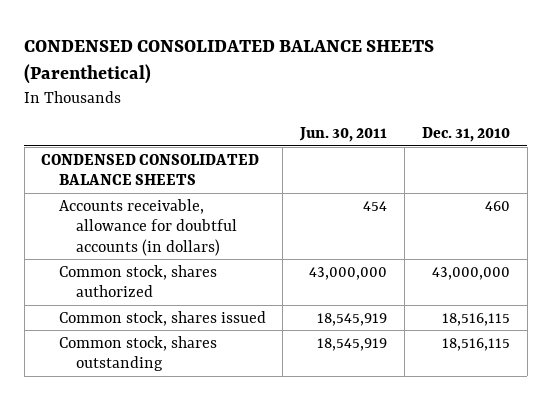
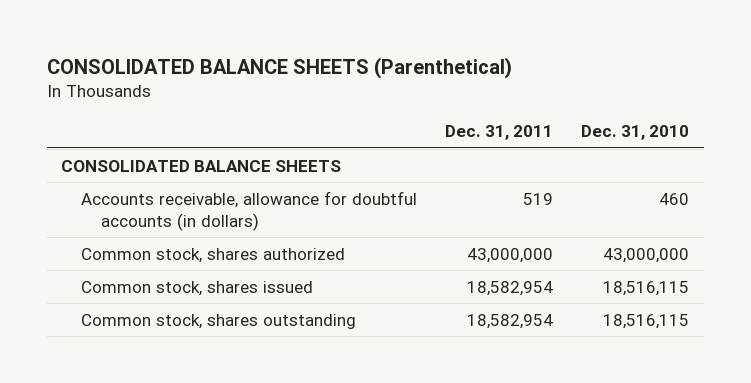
[24,39,435,85] CONDENSED CONSOLIDATED BALANCE SHEETS (Parenthetical) -> [47,56,513,79] CONSOLIDATED BALANCE SHEETS (Parenthetical)
[299,127,388,143] Jun. 30, 2011 -> none
none -> [445,125,554,141] Dec. 31, 2011
[41,153,260,186] CONDENSED CONSOLIDATED BALANCE SHEETS -> [61,159,342,172] CONSOLIDATED BALANCE SHEETS

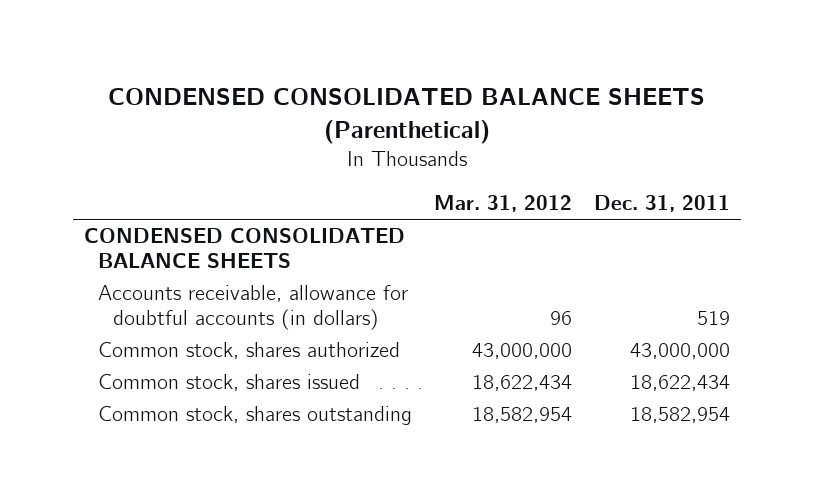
[47,56,513,79] CONSOLIDATED BALANCE SHEETS (Parenthetical) -> [107,88,705,144] CONDENSED CONSOLIDATED BALANCE SHEETS (Parenthetical)
[581,125,690,141] Dec. 31, 2010 -> none
none -> [434,195,573,213] Mar. 31, 2012
[61,159,342,172] CONSOLIDATED BALANCE SHEETS -> [83,228,405,269] CONDENSED CONSOLIDATED BALANCE SHEETS
[467,280,554,296] 18,582,954 -> [630,375,731,392] 18,622,434

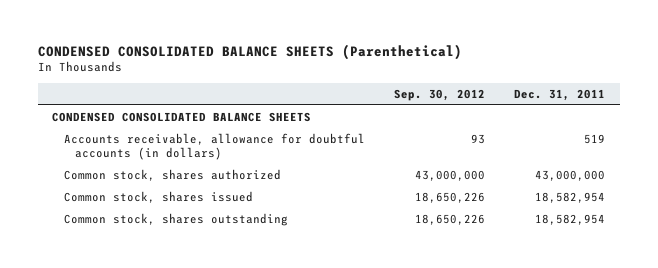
[434,195,573,213] Mar. 31, 2012 -> none
none -> [393,89,485,102] Sep. 30, 2012
[630,375,731,392] 18,622,434 -> [535,191,606,203] 18,582,954

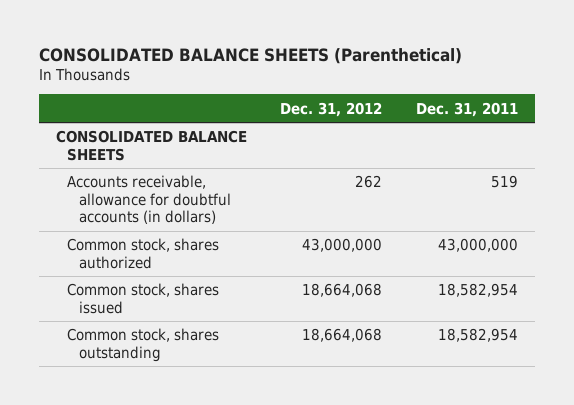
[37,43,462,60] CONDENSED CONSOLIDATED BALANCE SHEETS (Parenthetical) -> [38,47,462,64] CONSOLIDATED BALANCE SHEETS (Parenthetical)
[393,89,485,102] Sep. 30, 2012 -> none
none -> [280,101,383,117] Dec. 31, 2012
[52,111,312,122] CONDENSED CONSOLIDATED BALANCE SHEETS -> [55,130,247,161] CONSOLIDATED BALANCE SHEETS

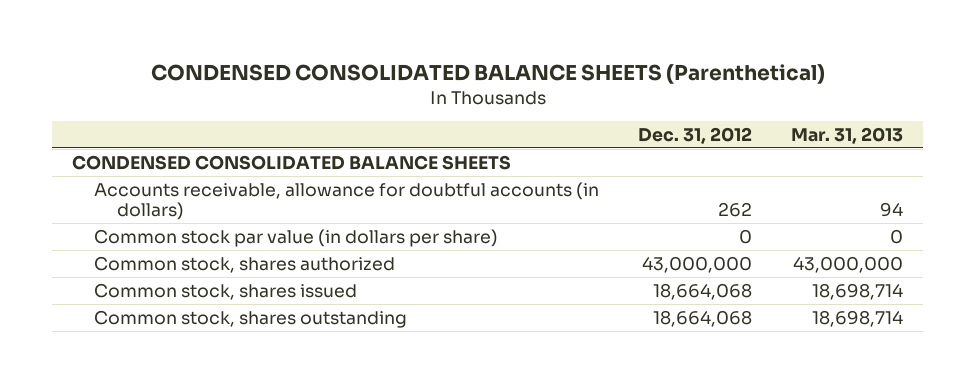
[38,47,462,64] CONSOLIDATED BALANCE SHEETS (Parenthetical) -> [150,63,825,84] CONDENSED CONSOLIDATED BALANCE SHEETS (Parenthetical)
[416,101,519,117] Dec. 31, 2011 -> none
none -> [791,127,904,145] Mar. 31, 2013
[55,130,247,161] CONSOLIDATED BALANCE SHEETS -> [71,154,511,170] CONDENSED CONSOLIDATED BALANCE SHEETS
none -> [94,228,499,247] Common stock par value (in dollars per share)

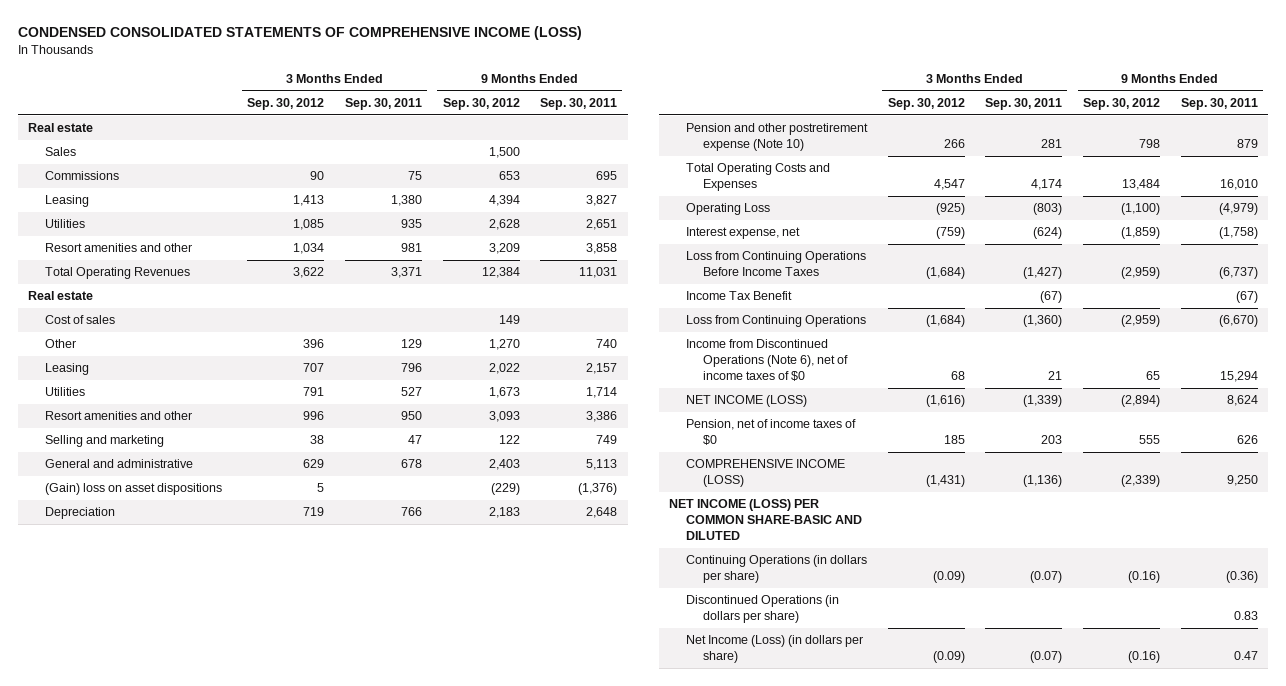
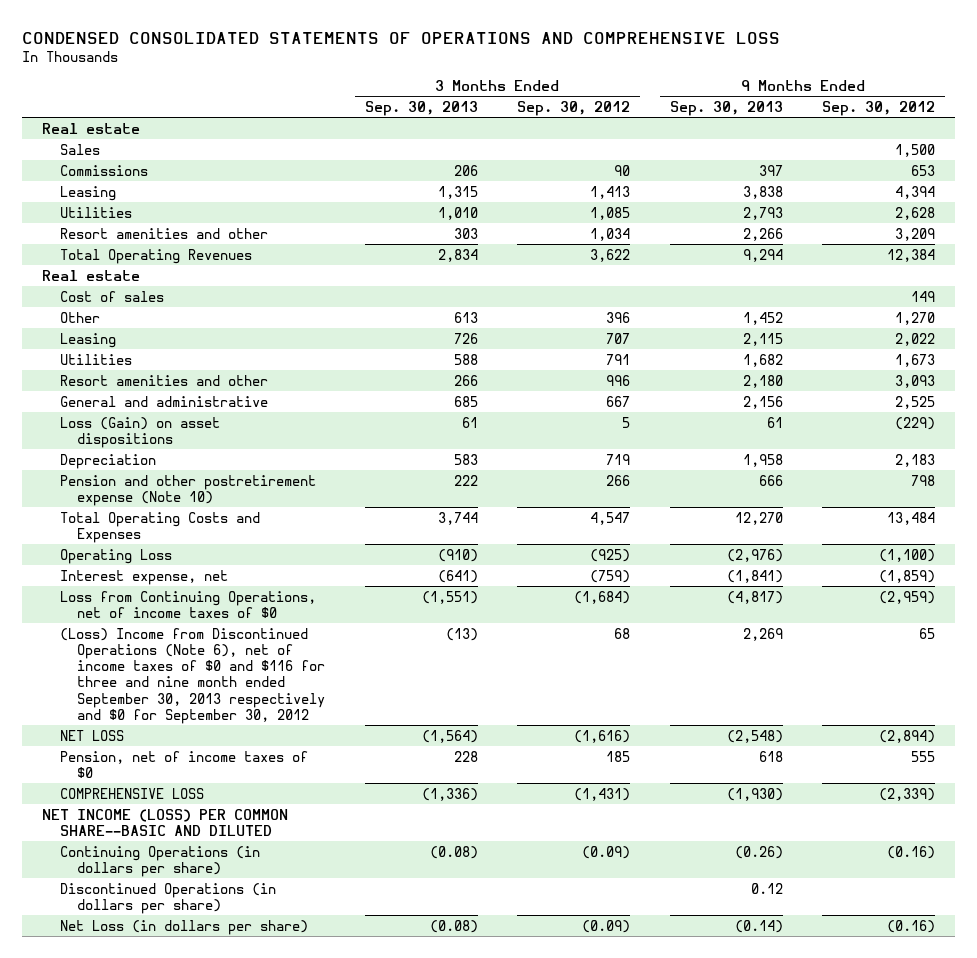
[18,26,583,41] CONDENSED CONSOLIDATED STATEMENTS OF COMPREHENSIVE INCOME (LOSS) -> [22,31,781,44] CONDENSED CONSOLIDATED STATEMENTS OF OPERATIONS AND COMPREHENSIVE LOSS
[344,97,422,110] Sep. 30, 2011 -> none
[540,97,618,110] Sep. 30, 2011 -> none
none -> [364,101,478,117] Sep. 30, 2013
none -> [669,101,783,117] Sep. 30, 2013
[45,435,165,448] Selling and marketing -> none
[303,459,325,469] 629 -> [606,395,631,407] 667
[488,459,520,471] 2,403 -> [895,395,936,409] 2,525
[45,483,223,496] (Gain) loss on asset dispositions -> [59,416,220,448] Loss (Gain) on asset dispositions
[685,251,866,277] Loss from Continuing Operations Before Income Taxes -> none
[685,291,792,301] Income Tax Benefit -> none
[685,315,866,328] Loss from Continuing Operations -> [59,590,316,618] Loss from Continuing Operations, net of income taxes of $0
[685,339,848,382] Income from Discontinued Operations (Note 6), net of income taxes of $0 -> [59,627,326,724] (Loss) Income from Discontinued Operations (Note 6), net of income taxes of $0 and $116 for three and nine month ended September 30, 2013 respectively and $0 for September 30, 2012
[685,395,807,408] NET INCOME (LOSS) -> [59,729,124,741] NET LOSS
[685,459,845,488] COMPREHENSIVE INCOME (LOSS) -> [59,787,204,799] COMPREHENSIVE LOSS
[668,499,862,541] NET INCOME (LOSS) PER COMMON SHARE-BASIC AND DILUTED -> [42,808,289,836] NET INCOME (LOSS) PER COMMON SHARE--BASIC AND DILUTED
[685,635,863,664] Net Income (Loss) (in dollars per share) -> [59,919,308,935] Net Loss (in dollars per share)

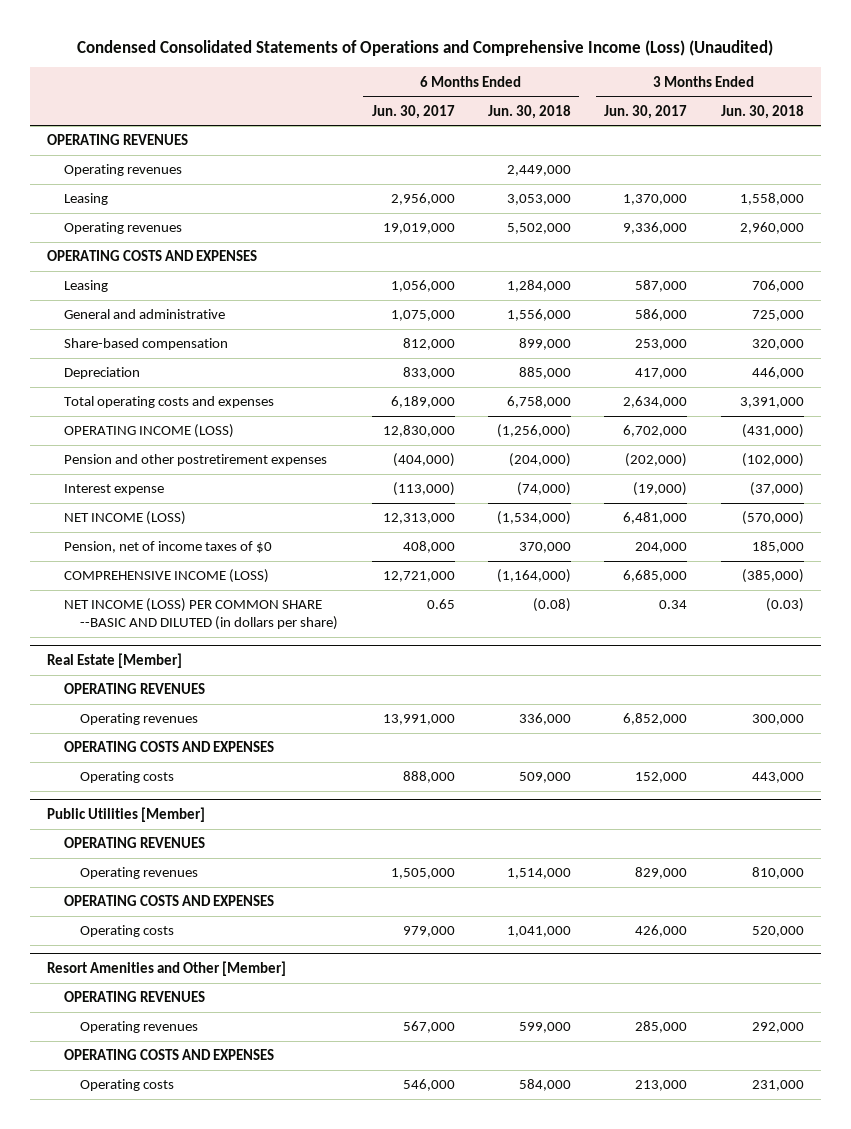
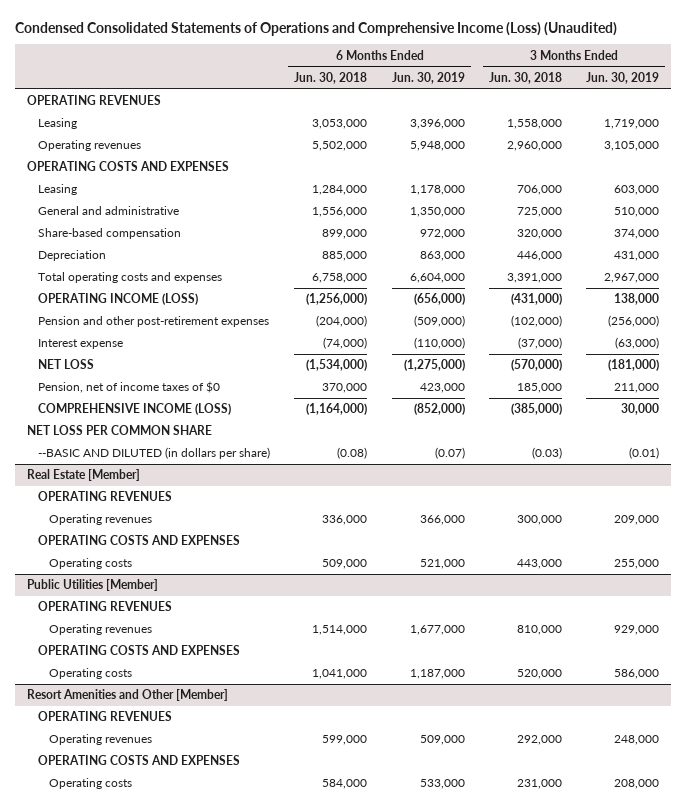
[371,104,455,119] Jun. 30, 2017 -> none
[604,104,688,119] Jun. 30, 2017 -> none
none -> [391,72,465,85] Jun. 30, 2019
none -> [586,72,660,85] Jun. 30, 2019
[63,164,182,177] Operating revenues -> none
[63,454,327,467] Pension and other postretirement expenses -> [38,316,270,328] Pension and other post-retirement expenses
[63,511,186,526] NET INCOME (LOSS) -> [38,359,95,370] NET LOSS
none -> [26,425,212,436] NET LOSS PER COMMON SHARE
[63,598,339,631] NET INCOME (LOSS) PER COMMON SHARE --BASIC AND DILUTED (in dollars per share) -> [38,447,271,460] --BASIC AND DILUTED (in dollars per share)

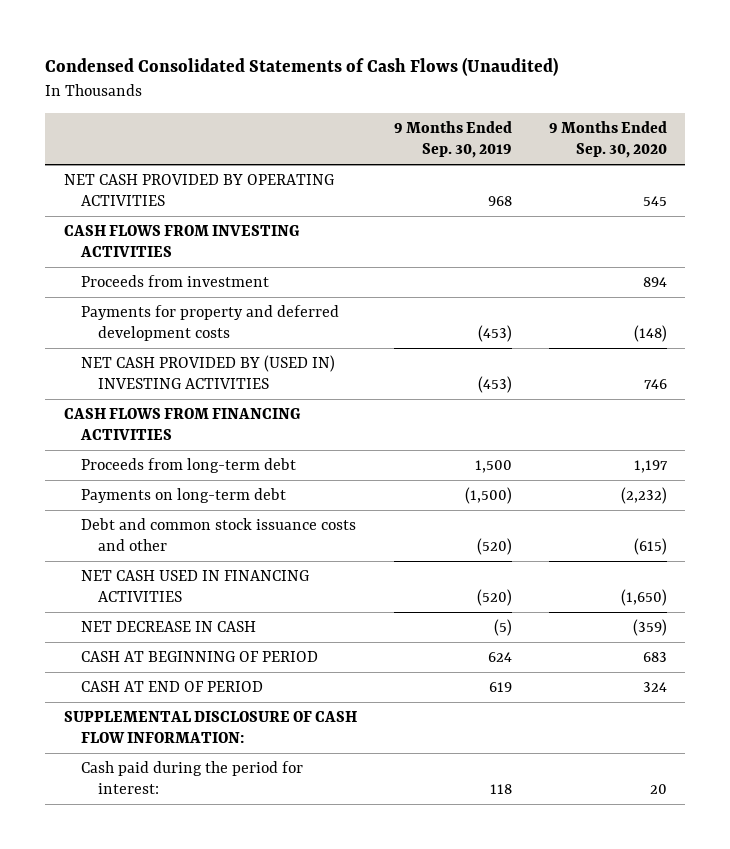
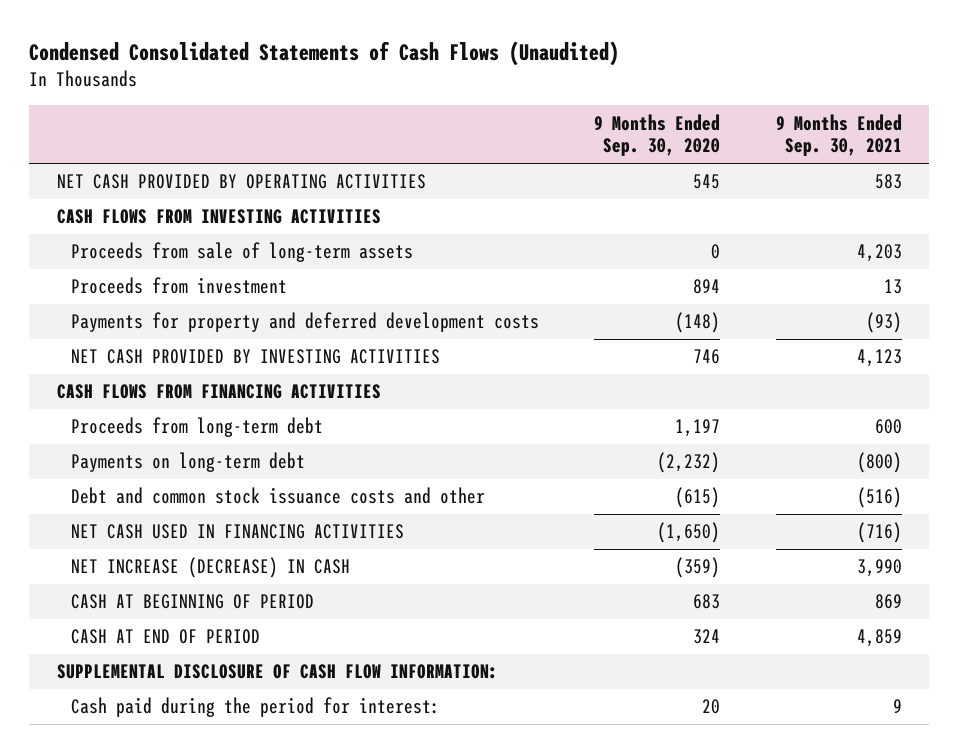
[393,121,512,159] 9 Months Ended Sep. 30, 2019 -> none
none -> [775,113,902,157] 9 Months Ended Sep. 30, 2021
none -> [70,242,413,263] Proceeds from sale of long-term assets
[81,355,336,389] NET CASH PROVIDED BY (USED IN) INVESTING ACTIVITIES -> [70,349,440,365] NET CASH PROVIDED BY INVESTING ACTIVITIES
[81,621,257,633] NET DECREASE IN CASH -> [70,557,350,579] NET INCREASE (DECREASE) IN CASH

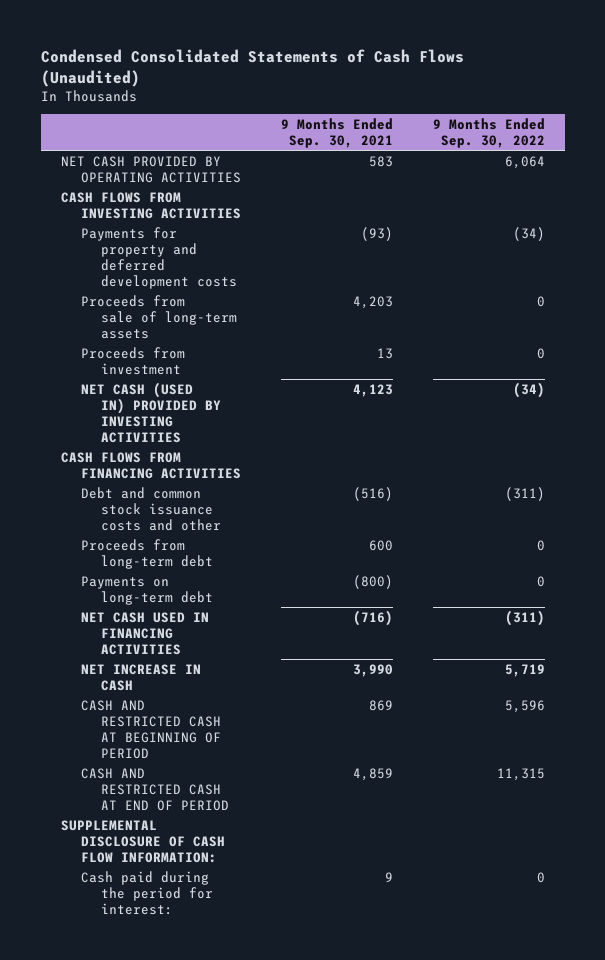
[594,113,721,157] 9 Months Ended Sep. 30, 2020 -> none
none -> [432,117,545,148] 9 Months Ended Sep. 30, 2022
[70,312,539,333] Payments for property and deferred development costs -> [80,226,238,289] Payments for property and deferred development costs
[70,349,440,365] NET CASH PROVIDED BY INVESTING ACTIVITIES -> [80,381,222,443] NET CASH (USED IN) PROVIDED BY INVESTING ACTIVITIES
[70,487,485,505] Debt and common stock issuance costs and other -> [80,486,222,531] Debt and common stock issuance costs and other
[70,557,350,579] NET INCREASE (DECREASE) IN CASH -> [80,663,201,691] NET INCREASE IN CASH
[70,594,314,610] CASH AT BEGINNING OF PERIOD -> [80,699,222,759] CASH AND RESTRICTED CASH AT BEGINNING OF PERIOD
[70,629,260,645] CASH AT END OF PERIOD -> [80,767,230,811] CASH AND RESTRICTED CASH AT END OF PERIOD

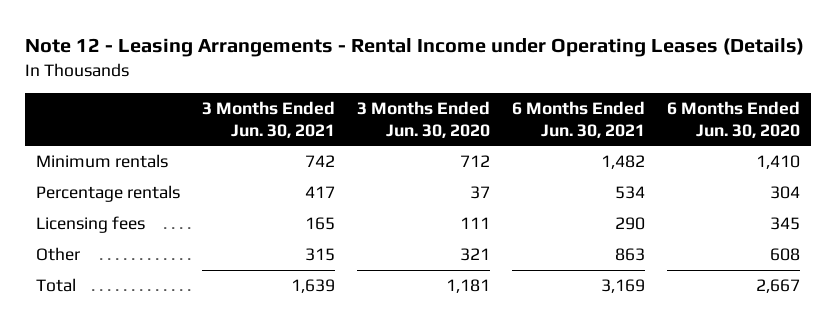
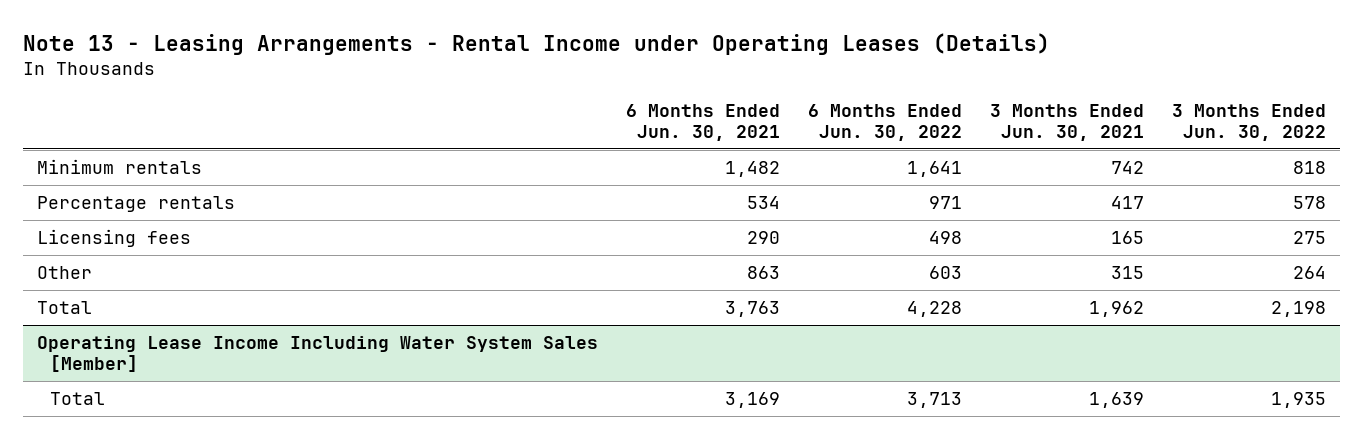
[25,38,805,58] Note 12 - Leasing Arrangements - Rental Income under Operating Leases (Details) -> [22,32,1050,55] Note 13 - Leasing Arrangements - Rental Income under Operating Leases (Details)
[356,101,490,138] 3 Months Ended Jun. 30, 2020 -> none
[666,101,800,138] 6 Months Ended Jun. 30, 2020 -> none
none -> [807,103,962,141] 6 Months Ended Jun. 30, 2022
none -> [1171,103,1326,141] 3 Months Ended Jun. 30, 2022
none -> [36,301,92,315] Total
none -> [36,336,598,372] Operating Lease Income Including Water System Sales [Member]

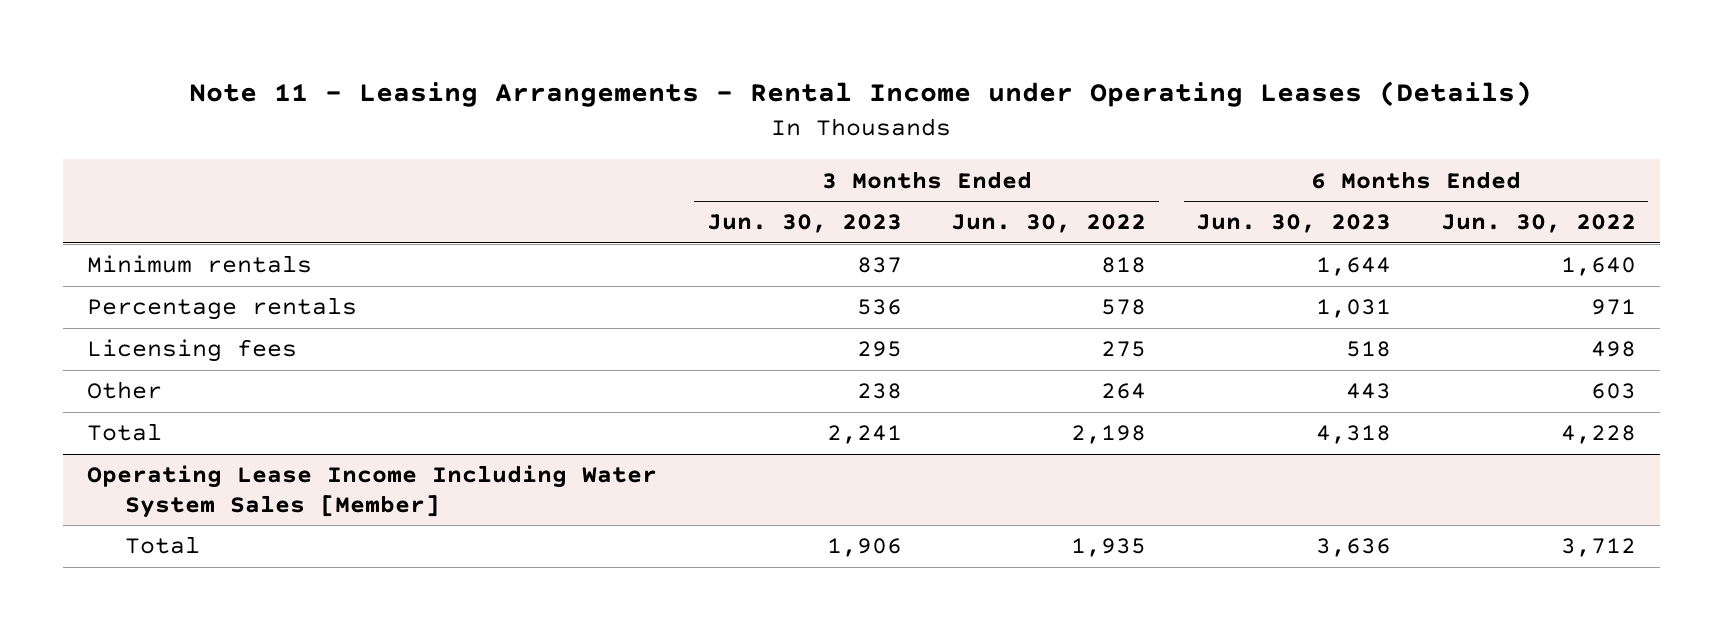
[22,32,1050,55] Note 13 - Leasing Arrangements - Rental Income under Operating Leases (Details) -> [189,81,1533,108] Note 11 - Leasing Arrangements - Rental Income under Operating Leases (Details)
[625,103,780,141] 6 Months Ended Jun. 30, 2021 -> none
[989,103,1144,141] 3 Months Ended Jun. 30, 2021 -> none
none -> [706,214,902,234] Jun. 30, 2023
none -> [1195,214,1391,234] Jun. 30, 2023
[906,161,962,178] 1,641 -> [1560,257,1636,277] 1,640
[906,392,962,409] 3,713 -> [1560,538,1636,558] 3,712

